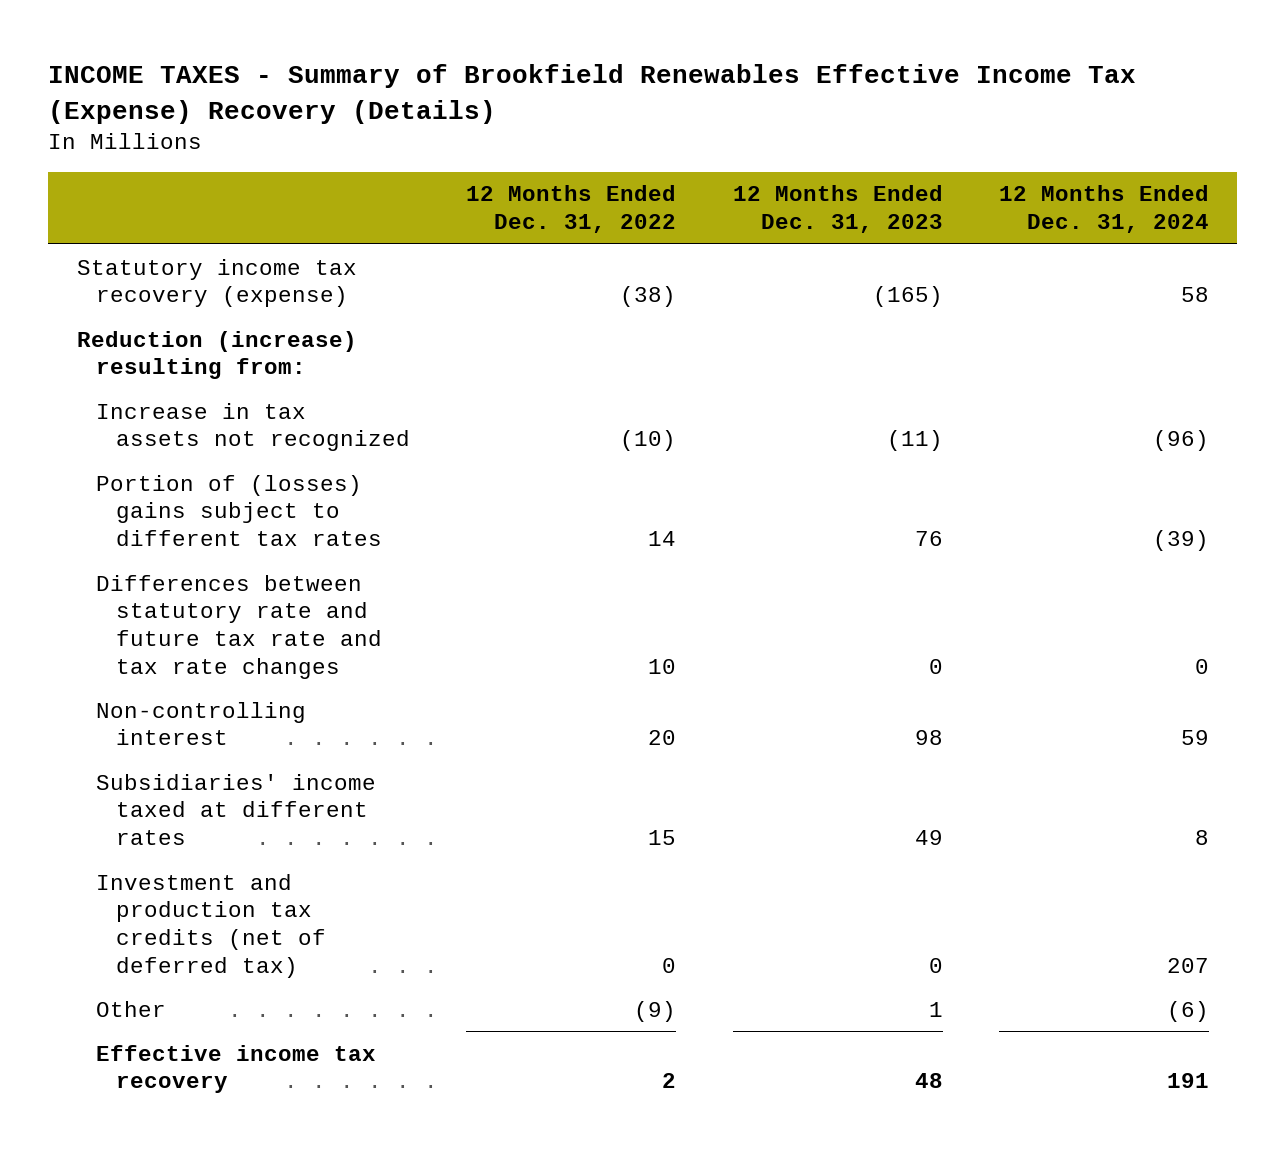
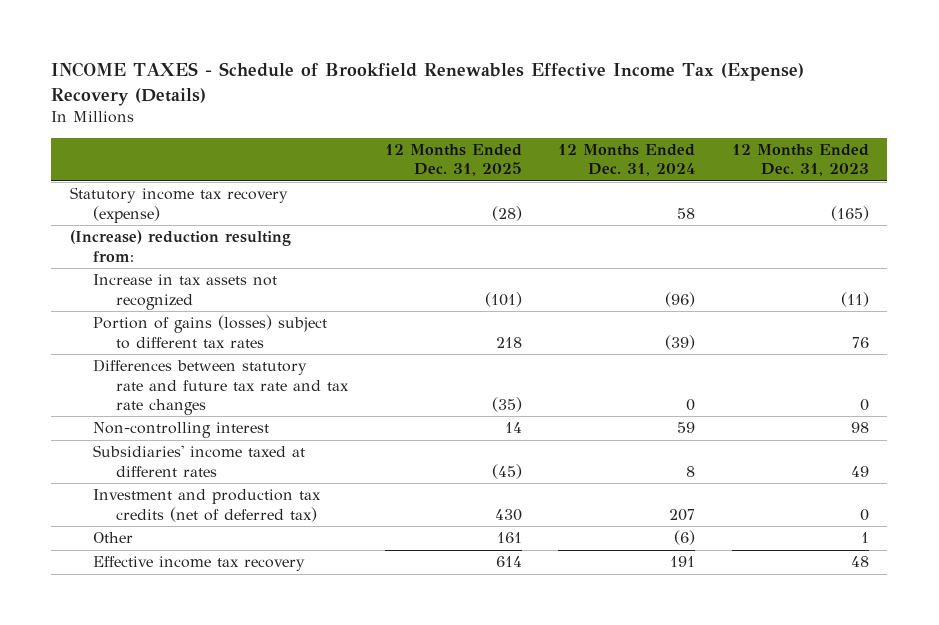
[48,64,1137,124] INCOME TAXES - Summary of Brookfield Renewables Effective Income Tax (Expense) Recovery (Details) -> [51,62,805,106] INCOME TAXES - Schedule of Brookfield Renewables Effective Income Tax (Expense) Recovery (Details)
[466,185,677,234] 12 Months Ended Dec. 31, 2022 -> none
none -> [384,144,522,177] 12 Months Ended Dec. 31, 2025
[76,330,357,380] Reduction (increase) resulting from: -> [69,230,291,262] (Increase) reduction resulting from:
[96,474,382,547] Portion of (losses) gains subject to different tax rates -> [92,315,327,349] Portion of gains (losses) subject to different tax rates

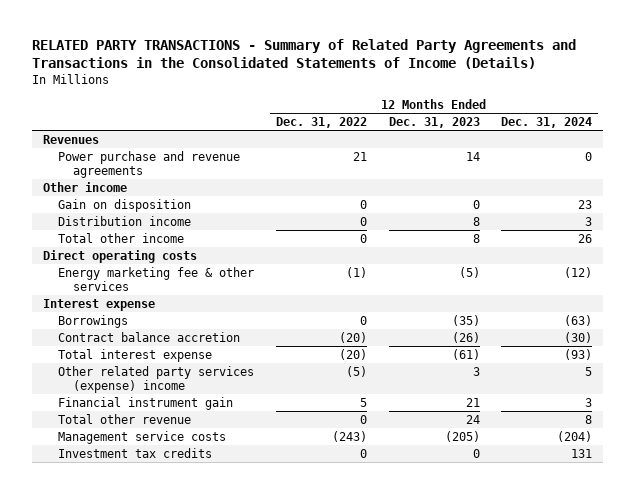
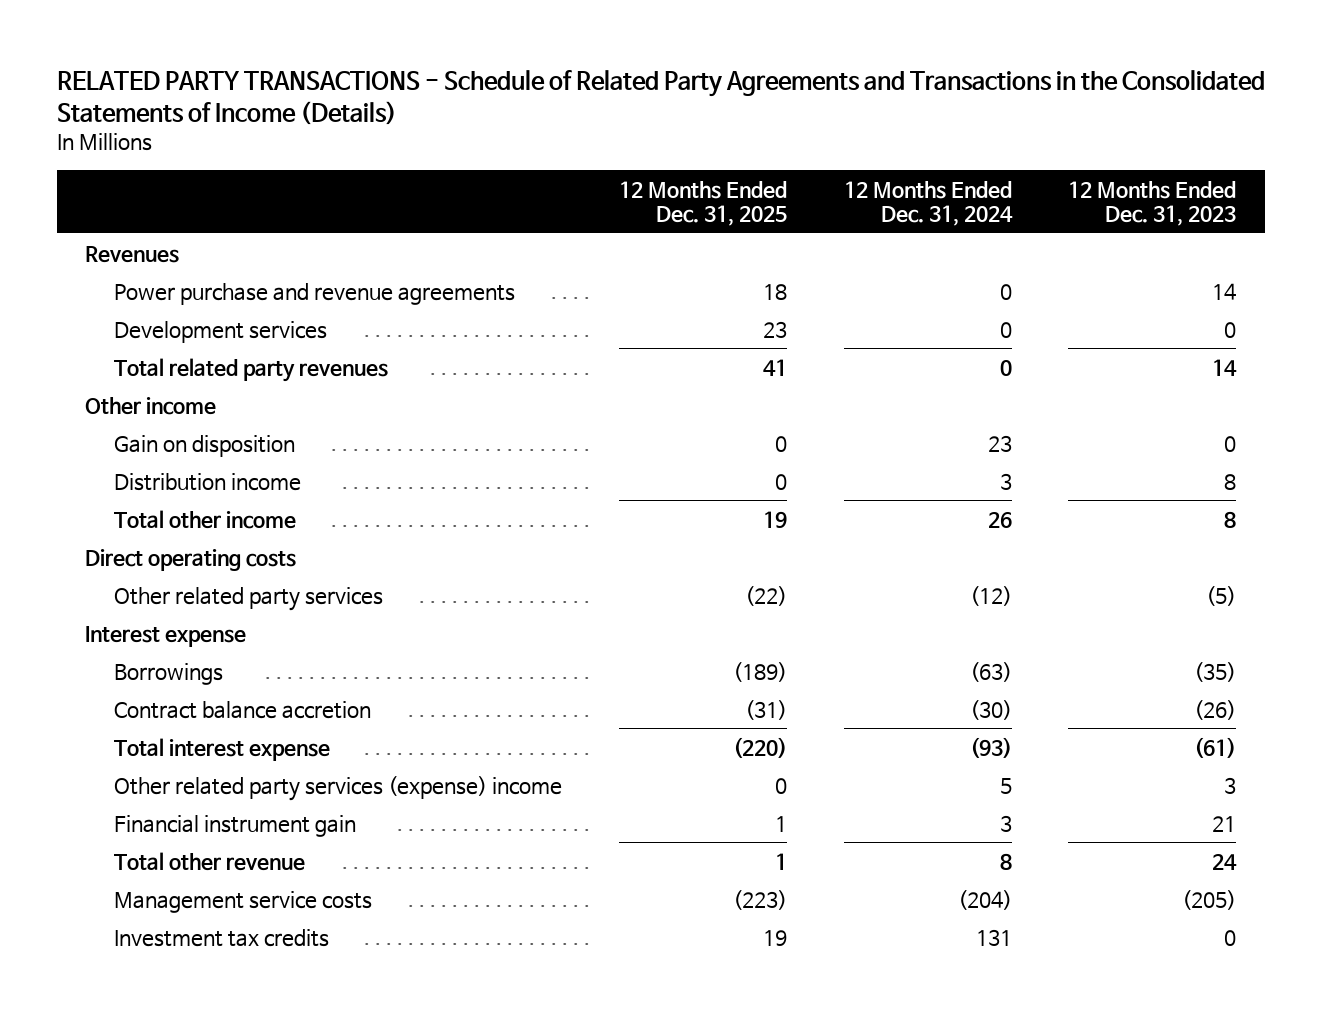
[31,39,576,70] RELATED PARTY TRANSACTIONS - Summary of Related Party Agreements and Transactions in the Consolidated Statements of Income (Details) -> [56,70,1265,126] RELATED PARTY TRANSACTIONS - Schedule of Related Party Agreements and Transactions in the Consolidated Statements of Income (Details)
[275,116,367,128] Dec. 31, 2022 -> none
none -> [618,180,787,227] 12 Months Ended Dec. 31, 2025
none -> [113,320,327,343] Development services
none -> [113,357,388,382] Total related party revenues
[58,266,255,292] Energy marketing fee & other services -> [113,586,383,611] Other related party services

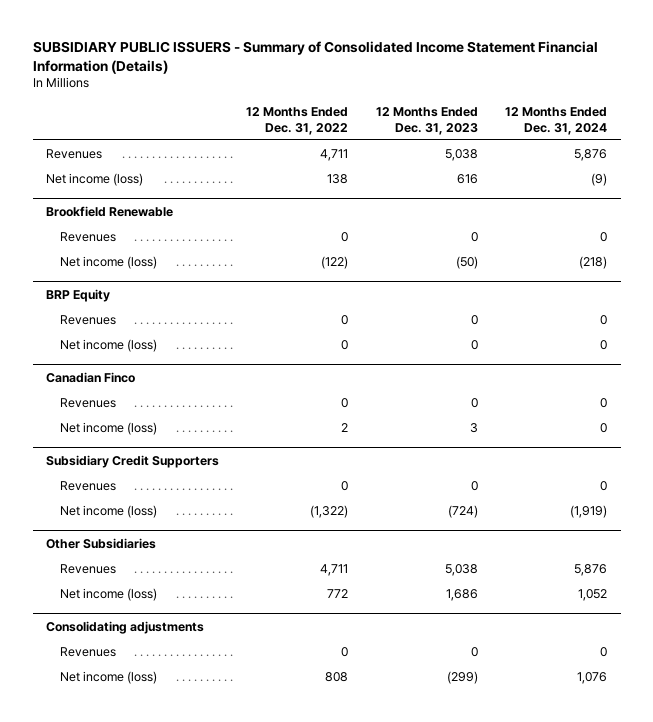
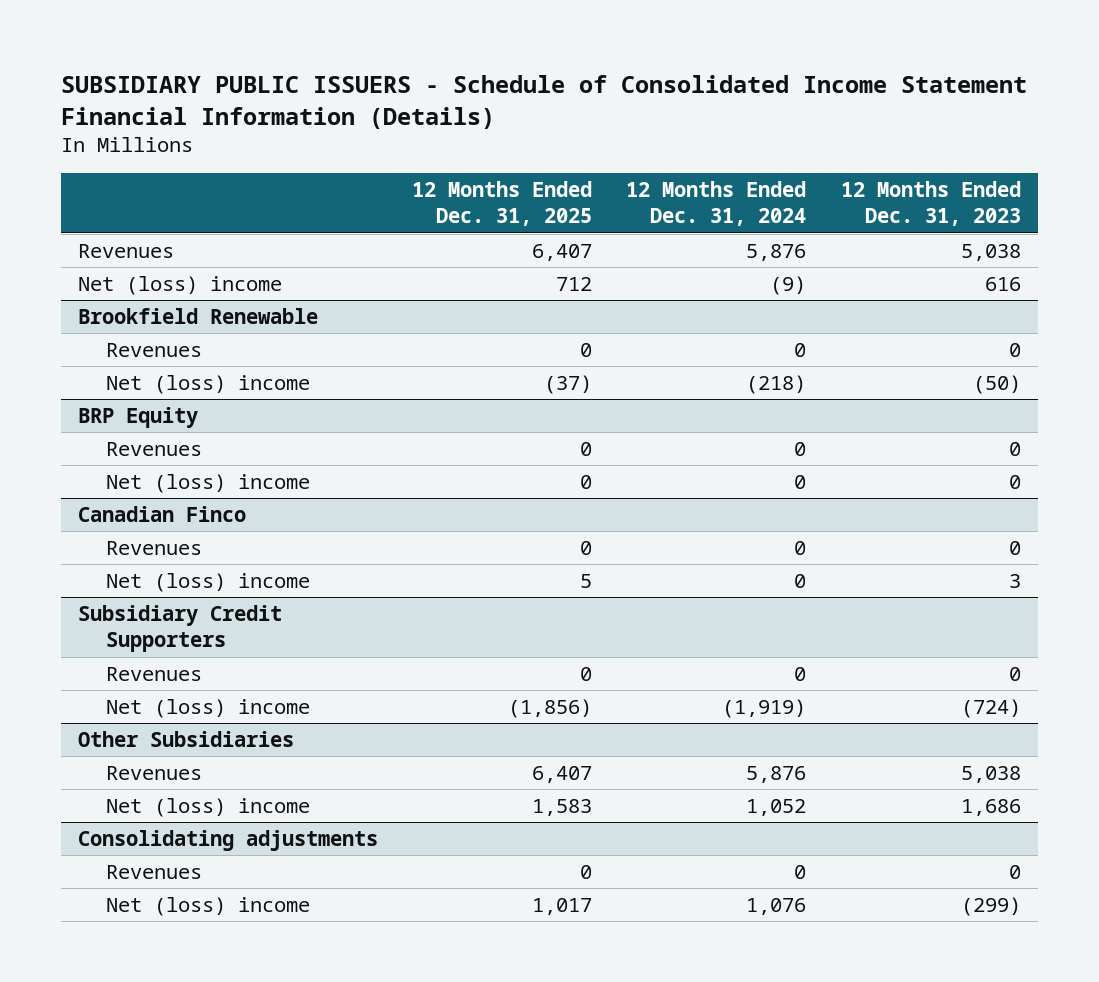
[32,40,598,74] SUBSIDIARY PUBLIC ISSUERS - Summary of Consolidated Income Statement Financial Information (Details) -> [60,74,1027,129] SUBSIDIARY PUBLIC ISSUERS - Schedule of Consolidated Income Statement Financial Information (Details)
[246,107,349,135] 12 Months Ended Dec. 31, 2022 -> none
none -> [412,181,593,227] 12 Months Ended Dec. 31, 2025
[46,172,144,186] Net income (loss) -> [77,276,282,296] Net (loss) income
[60,255,158,269] Net income (loss) -> [106,375,311,395] Net (loss) income
[60,338,158,352] Net income (loss) -> [106,474,311,494] Net (loss) income
[60,421,158,435] Net income (loss) -> [106,573,311,593] Net (loss) income
[60,504,158,518] Net income (loss) -> [106,699,311,719] Net (loss) income
[60,587,158,601] Net income (loss) -> [106,798,311,818] Net (loss) income
[60,670,158,684] Net income (loss) -> [106,897,311,917] Net (loss) income

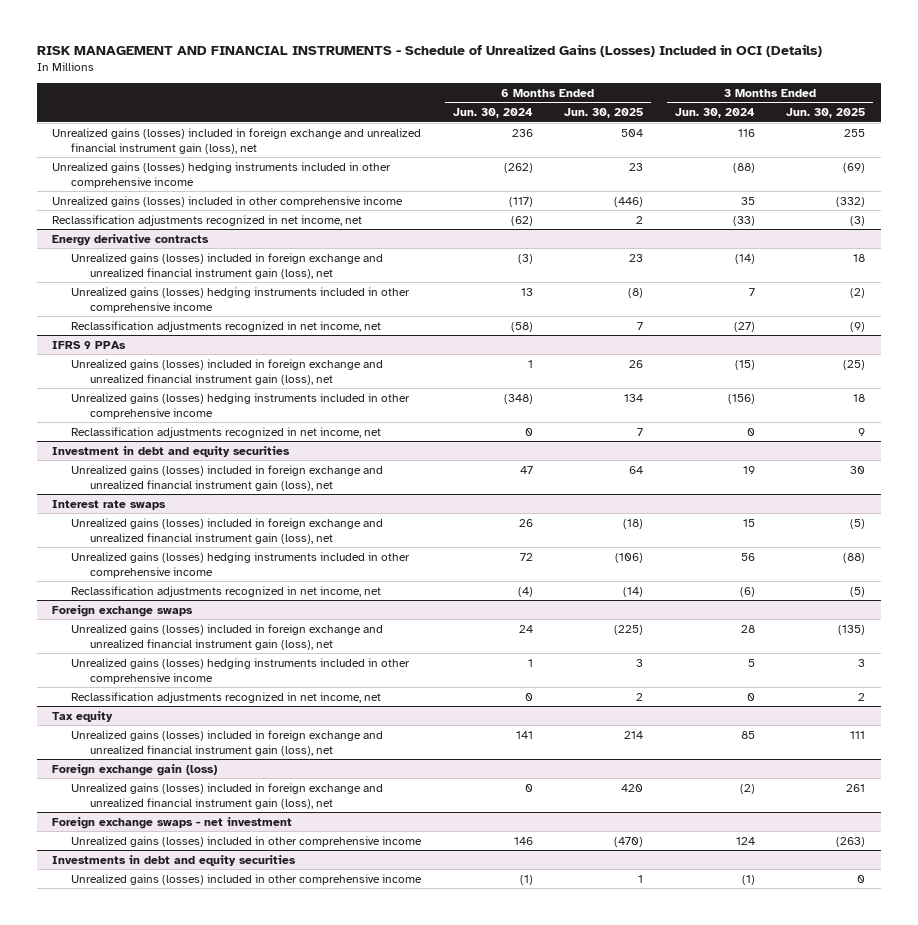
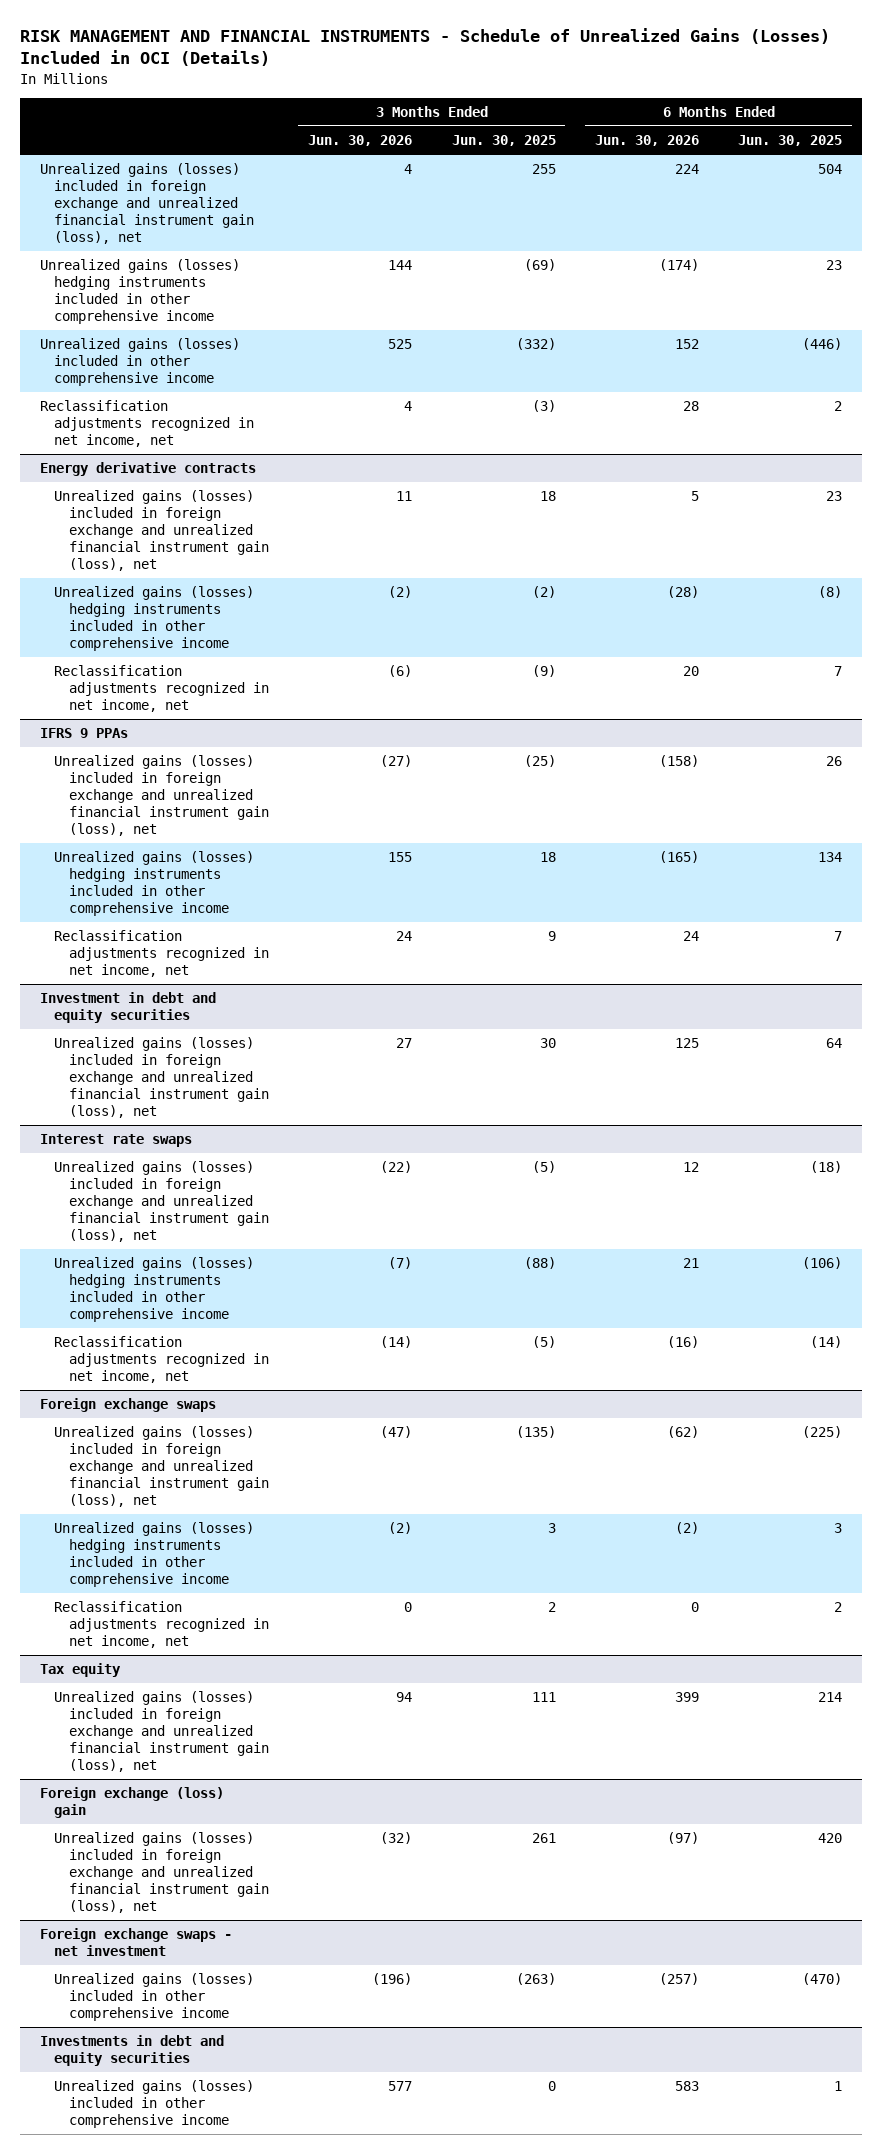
[452,107,533,118] Jun. 30, 2024 -> none
[674,107,755,118] Jun. 30, 2024 -> none
none -> [308,135,413,147] Jun. 30, 2026
none -> [595,135,700,147] Jun. 30, 2026
[52,763,218,776] Foreign exchange gain (loss) -> [39,1787,224,1819] Foreign exchange (loss) gain

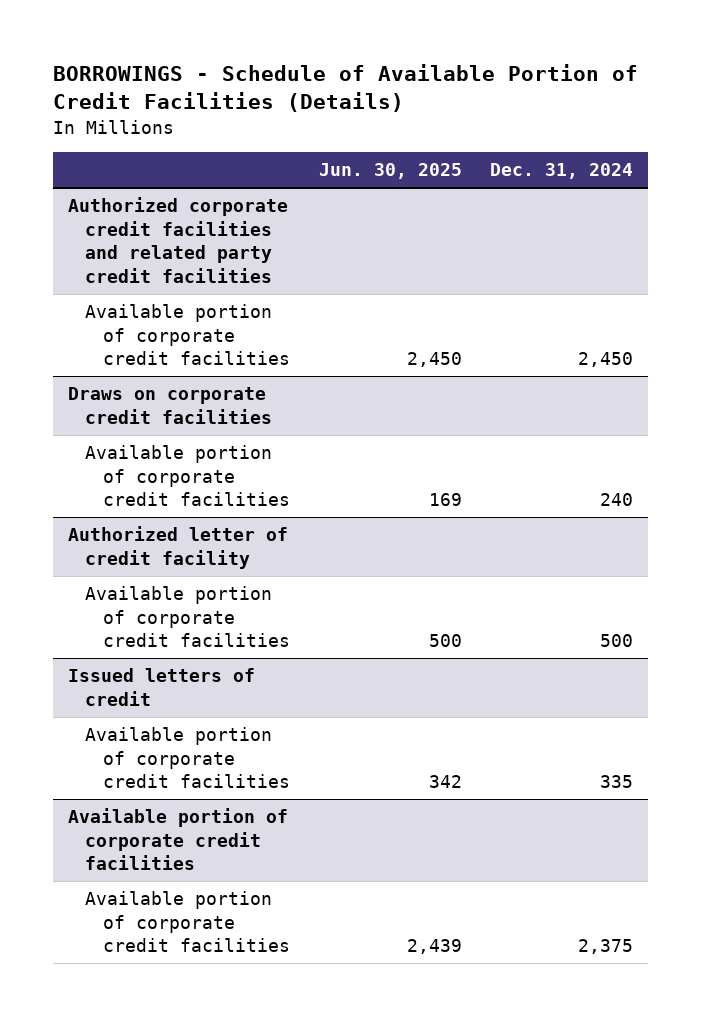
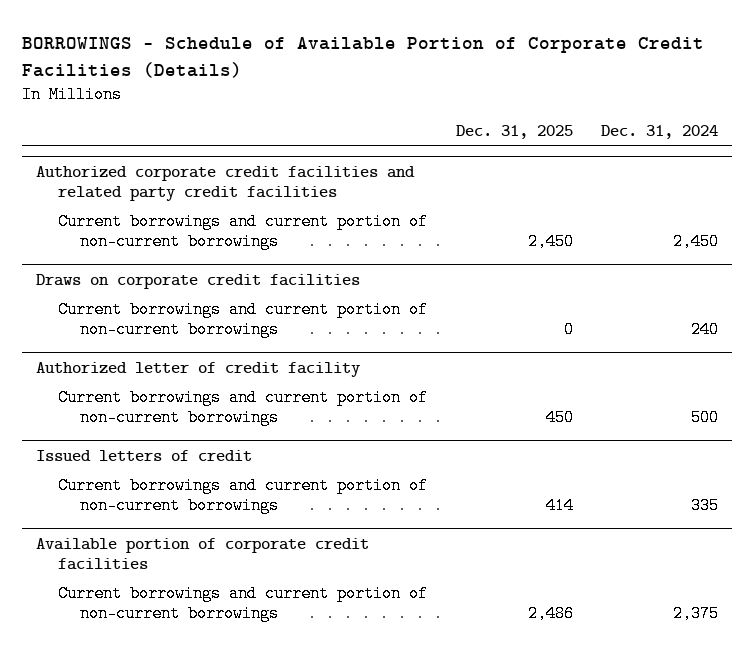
[53,64,639,113] BORROWINGS - Schedule of Available Portion of Credit Facilities (Details) -> [22,37,705,78] BORROWINGS - Schedule of Available Portion of Corporate Credit Facilities (Details)
[318,163,462,180] Jun. 30, 2025 -> none
none -> [455,125,573,140] Dec. 31, 2025
[85,304,291,366] Available portion of corporate credit facilities -> [58,212,429,250] Current borrowings and current portion of non-current borrowings
[85,445,291,507] Available portion of corporate credit facilities -> [58,300,429,338] Current borrowings and current portion of non-current borrowings
[85,586,291,648] Available portion of corporate credit facilities -> [58,388,429,426] Current borrowings and current portion of non-current borrowings
[85,727,291,789] Available portion of corporate credit facilities -> [58,476,429,514] Current borrowings and current portion of non-current borrowings
[85,891,291,953] Available portion of corporate credit facilities -> [58,584,429,622] Current borrowings and current portion of non-current borrowings

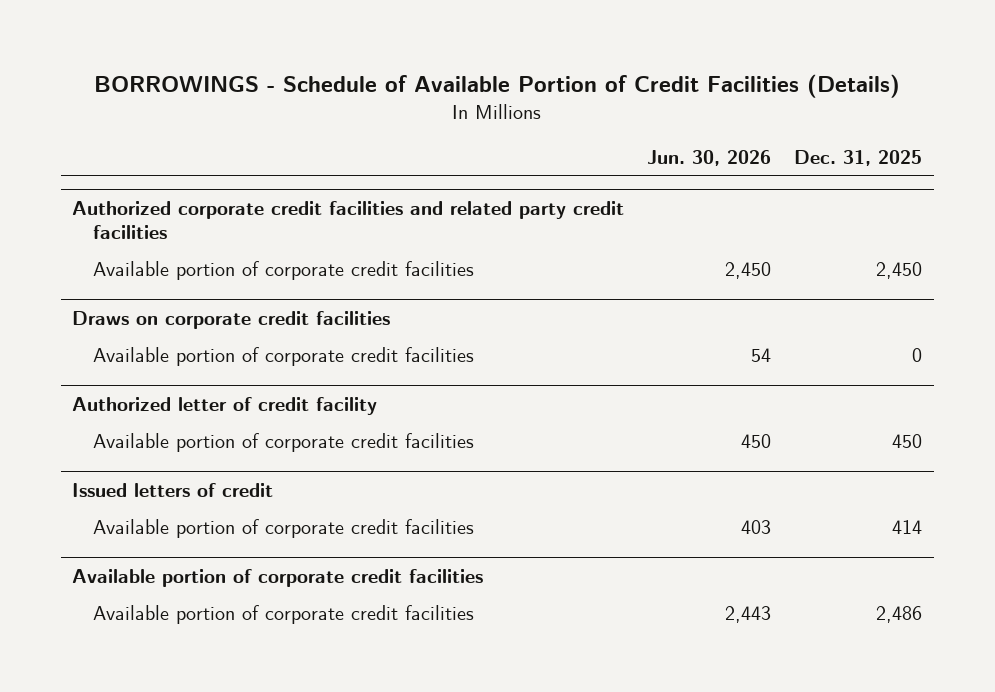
[22,37,705,78] BORROWINGS - Schedule of Available Portion of Corporate Credit Facilities (Details) -> [94,73,901,98] BORROWINGS - Schedule of Available Portion of Credit Facilities (Details)
[600,125,718,140] Dec. 31, 2024 -> none
none -> [647,150,772,167] Jun. 30, 2026
[58,212,429,250] Current borrowings and current portion of non-current borrowings -> [93,260,475,280] Available portion of corporate credit facilities
[58,300,429,338] Current borrowings and current portion of non-current borrowings -> [93,346,475,366] Available portion of corporate credit facilities
[58,388,429,426] Current borrowings and current portion of non-current borrowings -> [93,432,475,452] Available portion of corporate credit facilities
[58,476,429,514] Current borrowings and current portion of non-current borrowings -> [93,518,475,538] Available portion of corporate credit facilities
[58,584,429,622] Current borrowings and current portion of non-current borrowings -> [93,604,475,624] Available portion of corporate credit facilities

